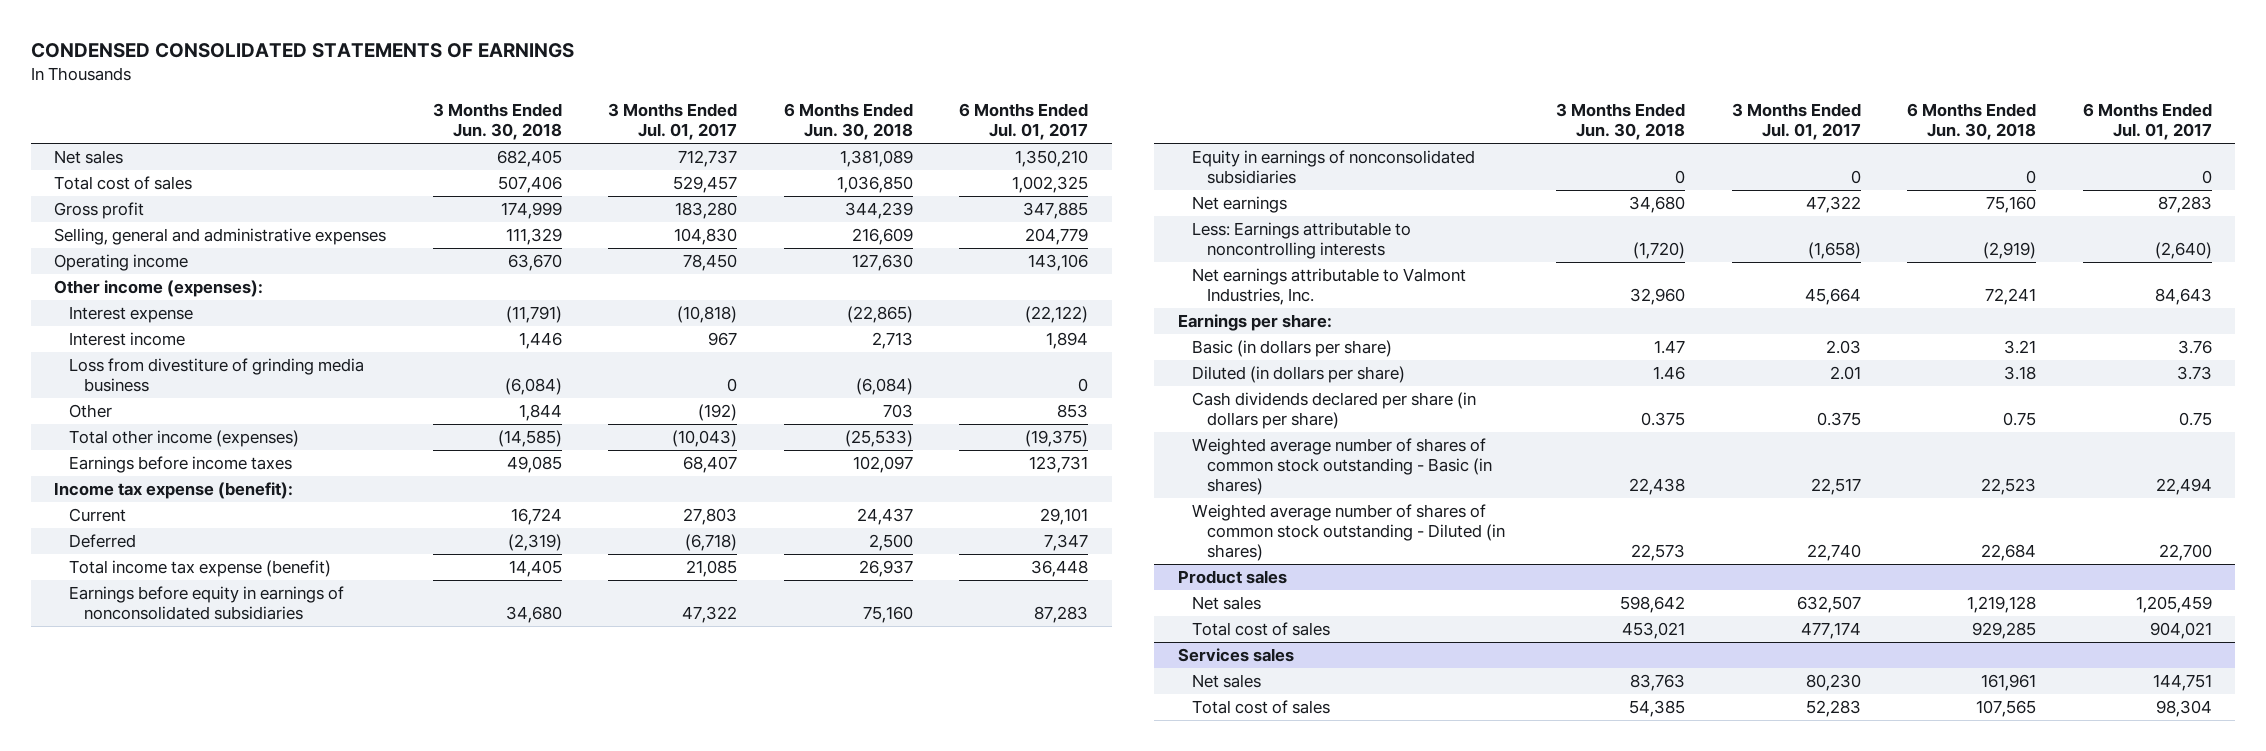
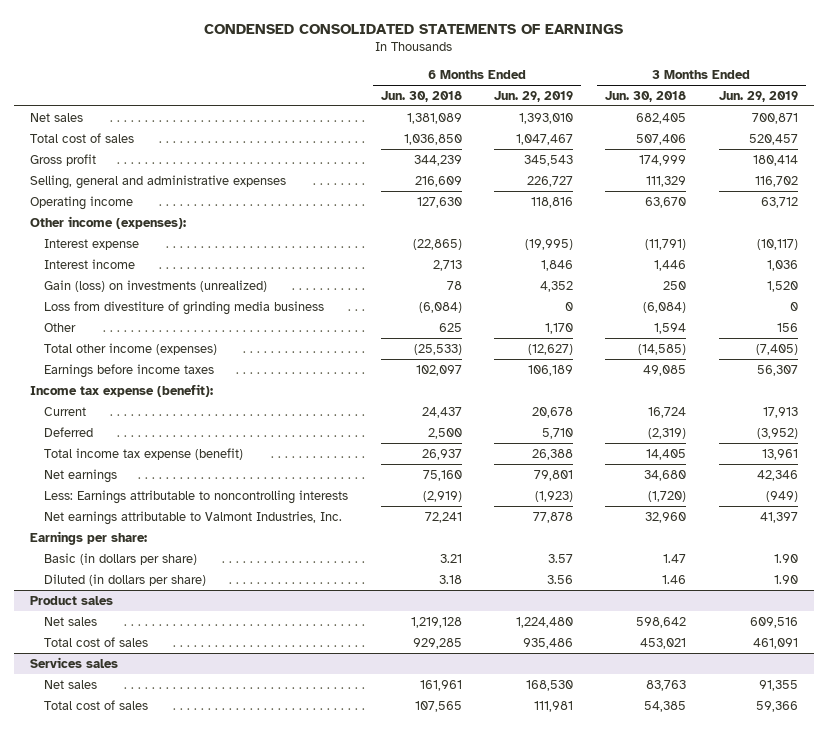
[608,103,738,141] 3 Months Ended Jul. 01, 2017 -> none
[959,103,1089,141] 6 Months Ended Jul. 01, 2017 -> none
none -> [494,90,574,102] Jun. 29, 2019
none -> [718,90,798,102] Jun. 29, 2019
none -> [44,279,268,292] Gain (loss) on investments (unrealized)
[518,403,562,421] 1,844 -> [654,322,687,334] 1,594
[882,403,913,418] 703 -> [438,322,462,332] 625
[68,585,344,620] Earnings before equity in earnings of nonconsolidated subsidiaries -> none
[1192,149,1476,184] Equity in earnings of nonconsolidated subsidiaries -> none
[1192,391,1477,429] Cash dividends declared per share (in dollars per share) -> none
[1192,437,1492,496] Weighted average number of shares of common stock outstanding - Basic (in shares) -> none
[1192,503,1505,562] Weighted average number of shares of common stock outstanding - Diluted (in shares) -> none

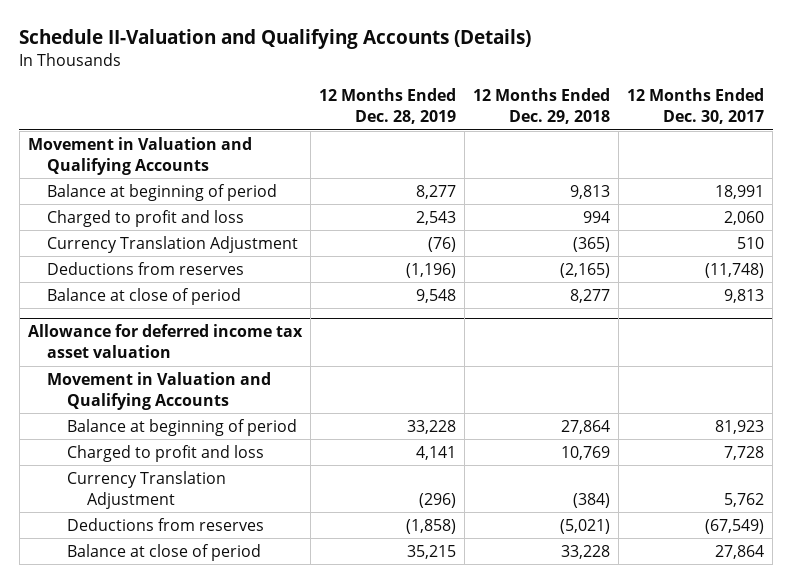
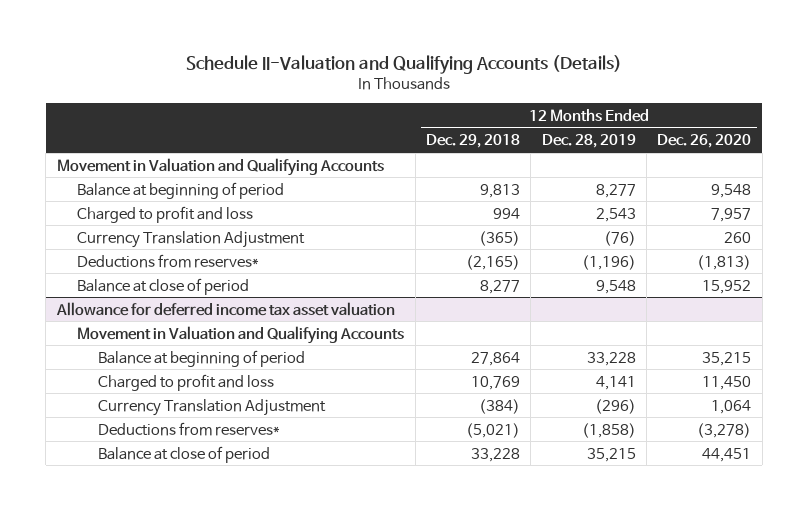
[627,88,765,125] 12 Months Ended Dec. 30, 2017 -> none
none -> [657,134,752,149] Dec. 26, 2020
[47,261,245,275] Deductions from reserves -> [77,253,260,268] Deductions from reserves*
[67,517,265,531] Deductions from reserves -> [97,421,280,436] Deductions from reserves*

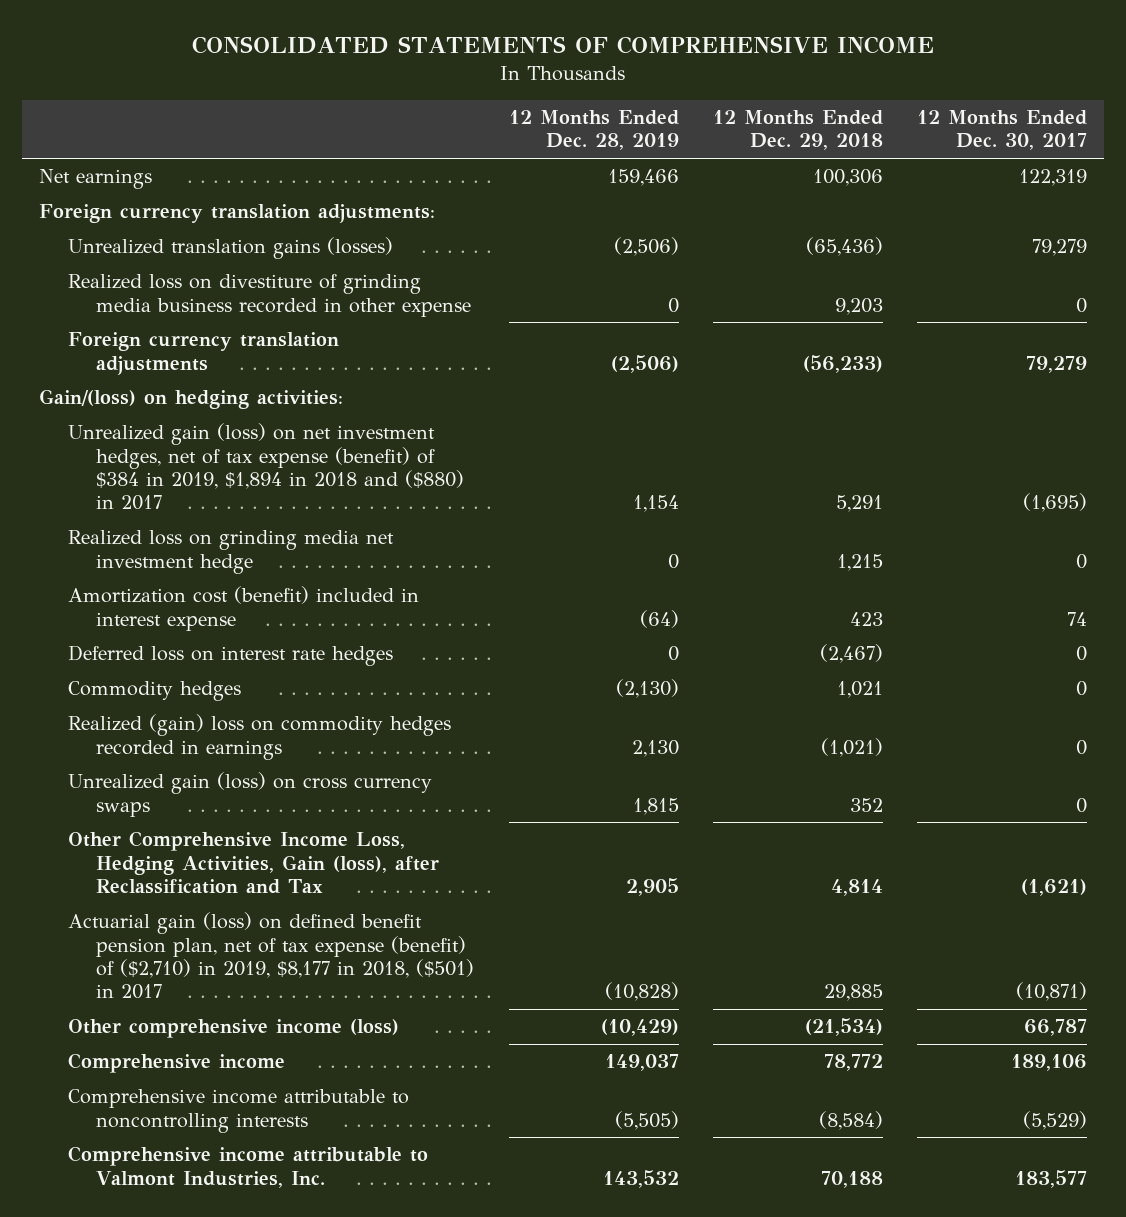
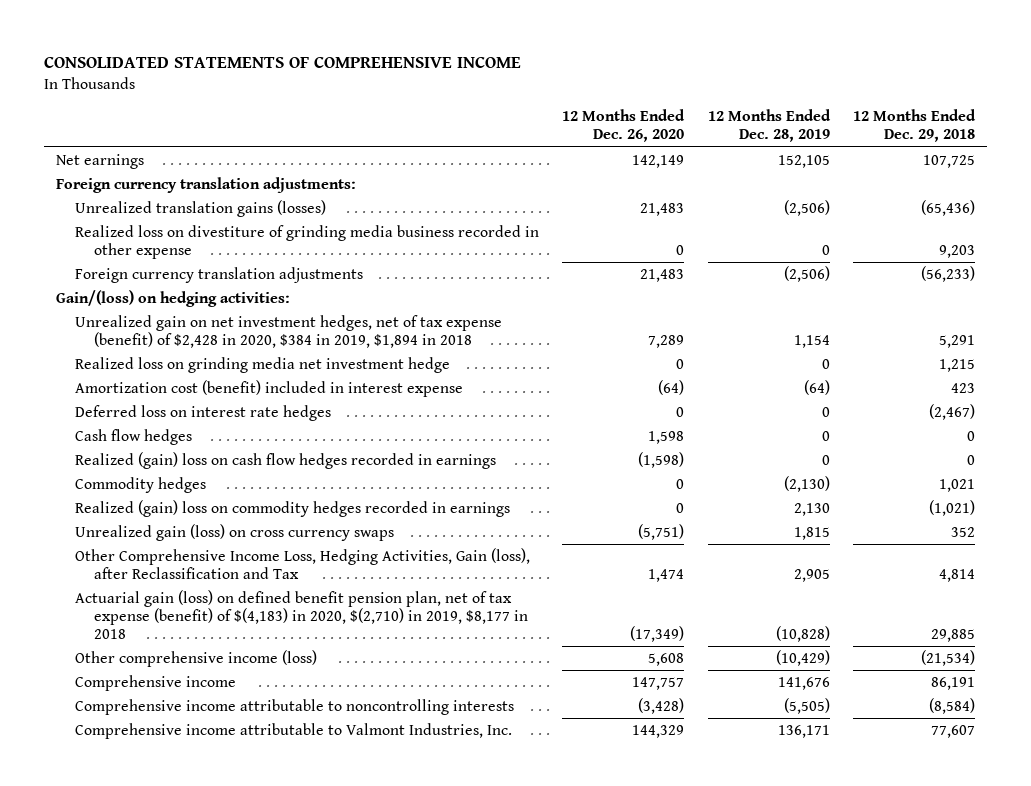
[917,110,1088,151] 12 Months Ended Dec. 30, 2017 -> none
none -> [562,109,686,143] 12 Months Ended Dec. 26, 2020
[607,169,679,187] 159,466 -> [777,154,830,168] 152,105
[812,169,883,187] 100,306 -> [923,154,976,168] 107,725
[67,423,465,511] Unrealized gain (loss) on net investment hedges, net of tax expense (benefit) of $384 in 2019, $1,894 in 2018 and ($880) in 2017 -> [74,314,502,348] Unrealized gain on net investment hedges, net of tax expense (benefit) of $2,428 in 2020, $384 in 2019, $1,894 in 2018
none -> [74,428,192,445] Cash flow hedges
none -> [74,451,496,469] Realized (gain) loss on cash flow hedges recorded in earnings
[67,912,475,1000] Actuarial gain (loss) on defined benefit pension plan, net of tax expense (benefit) of ($2,710) in 2019, $8,177 in 2018, ($501) in 2017 -> [74,589,528,639] Actuarial gain (loss) on defined benefit pension plan, net of tax expense (benefit) of $(4,183) in 2020, $(2,710) in 2019, $8,177 in 2018
[604,1054,679,1072] 149,037 -> [777,676,830,690] 141,676
[823,1054,883,1072] 78,772 -> [931,676,976,690] 86,191
[602,1169,679,1188] 143,532 -> [777,724,830,738] 136,171
[820,1170,883,1188] 70,188 -> [931,724,976,738] 77,607

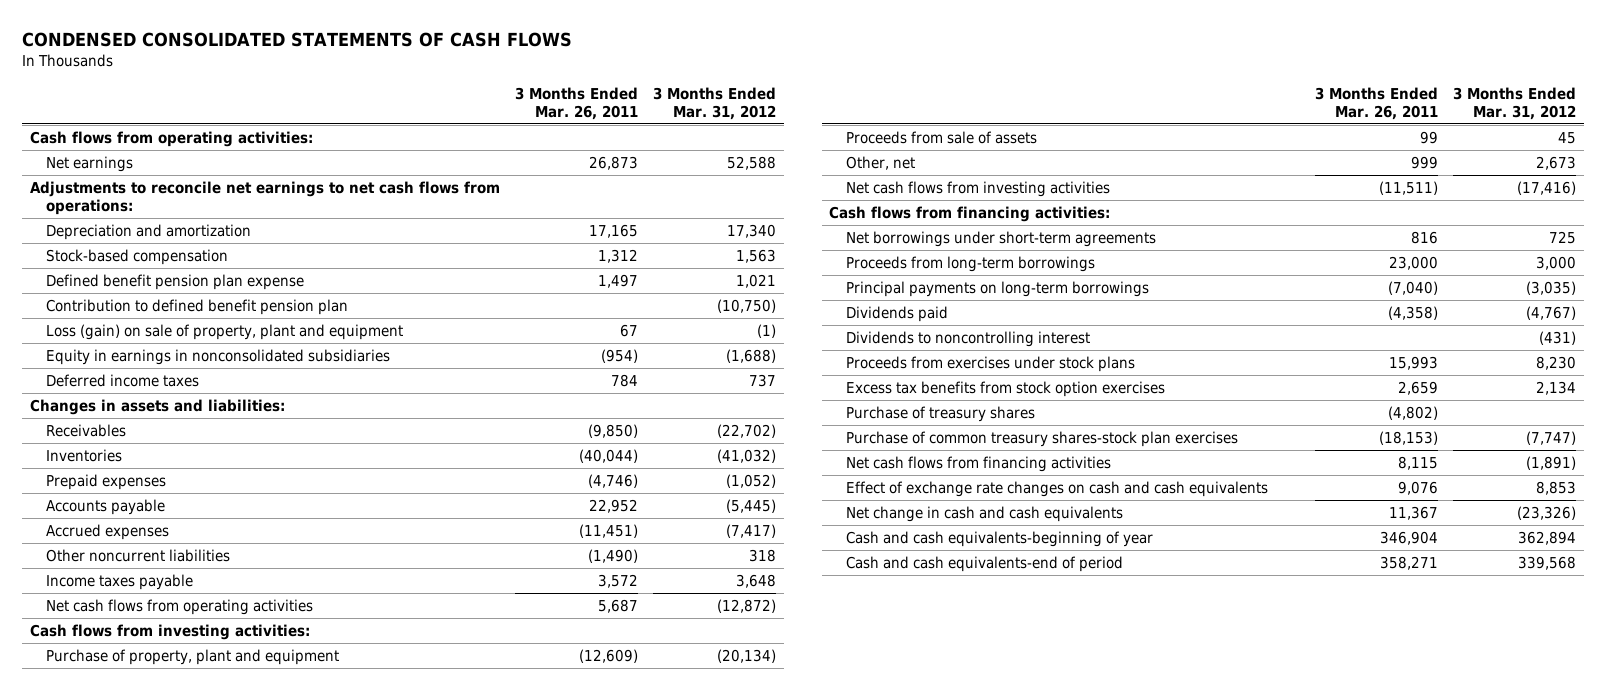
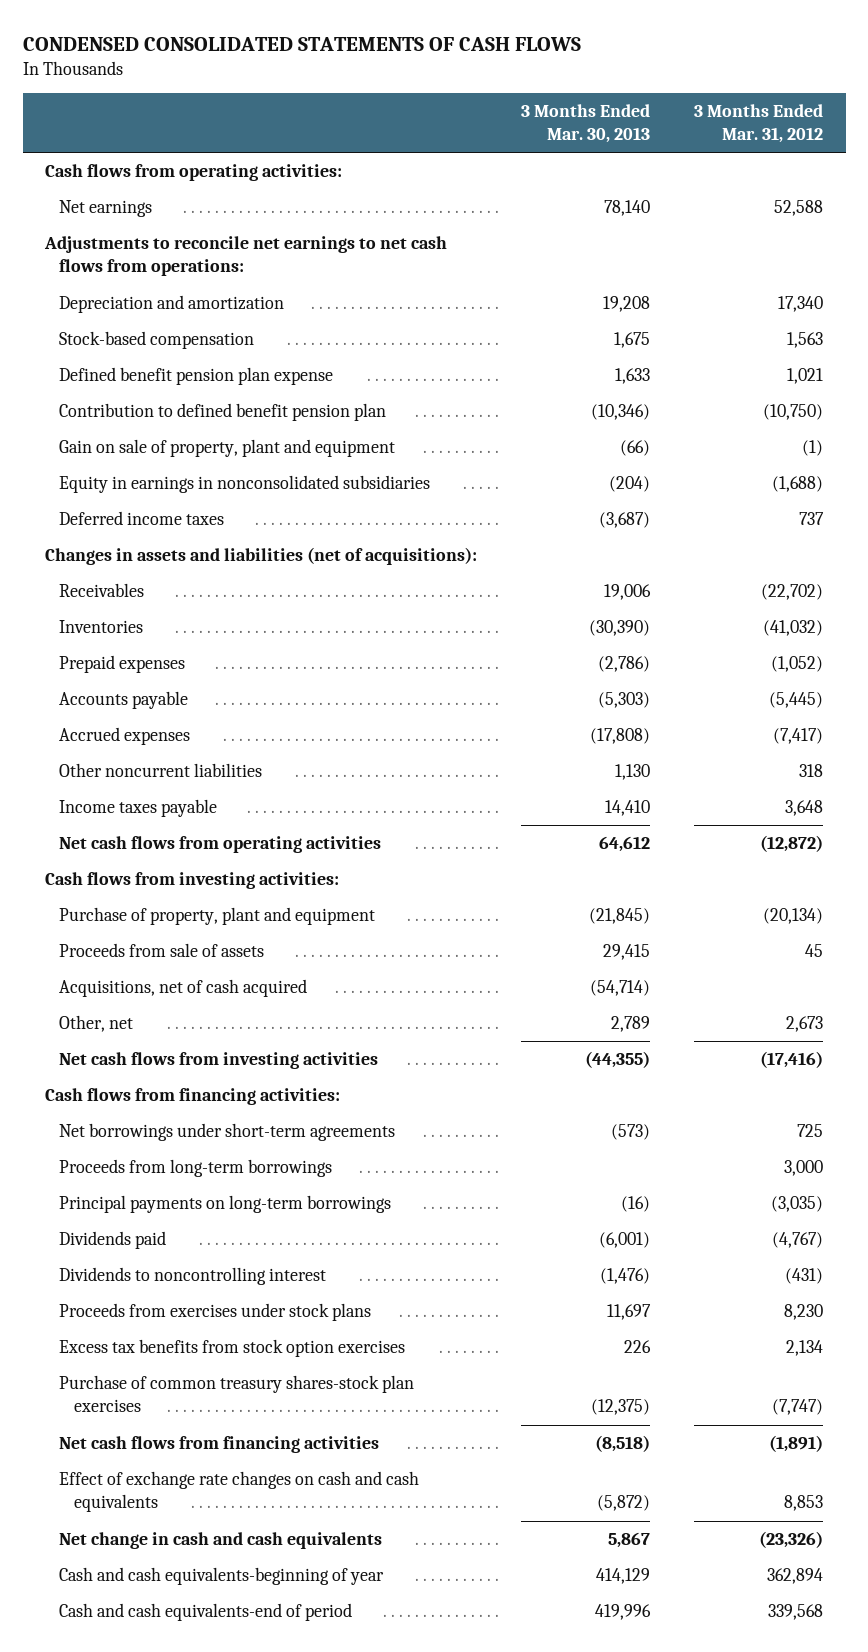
[515,86,639,121] 3 Months Ended Mar. 26, 2011 -> none
none -> [521,103,651,144] 3 Months Ended Mar. 30, 2013
[46,323,404,340] Loss (gain) on sale of property, plant and equipment -> [59,439,396,458] Gain on sale of property, plant and equipment
[29,398,285,415] Changes in assets and liabilities: -> [44,547,477,566] Changes in assets and liabilities (net of acquisitions):
none -> [59,979,308,998] Acquisitions, net of cash acquired
[845,405,1035,422] Purchase of treasury shares -> none

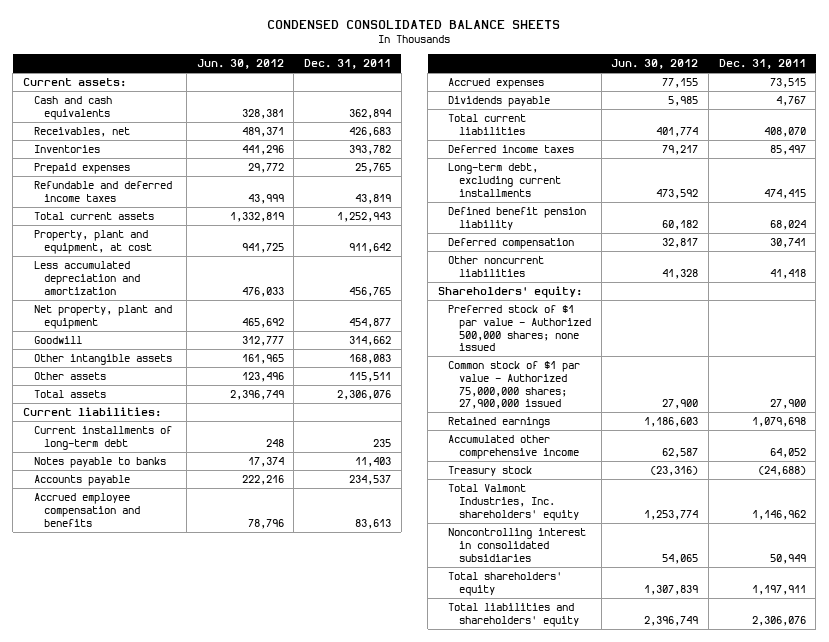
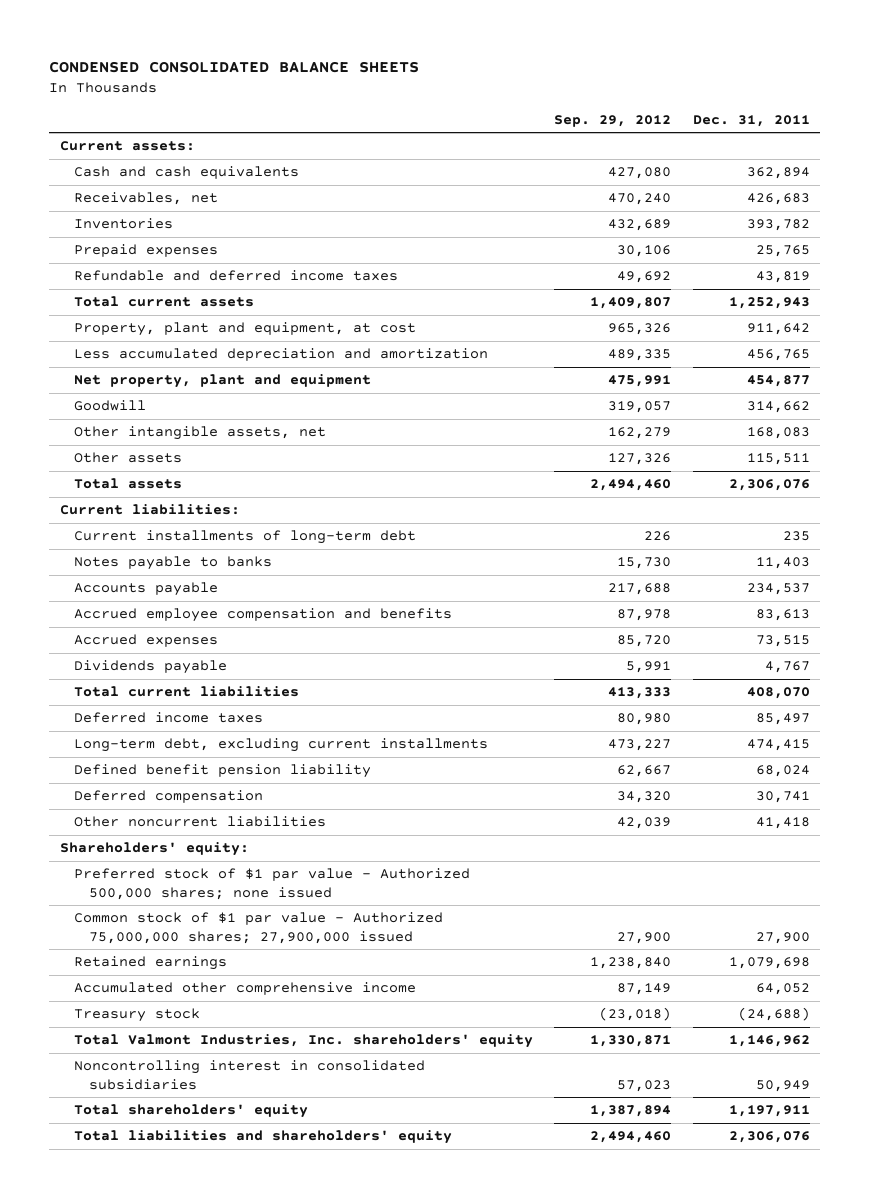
[196,59,284,70] Jun. 30, 2012 -> none
none -> [554,114,672,127] Sep. 29, 2012
[33,354,172,366] Other intangible assets -> [74,426,327,441] Other intangible assets, net

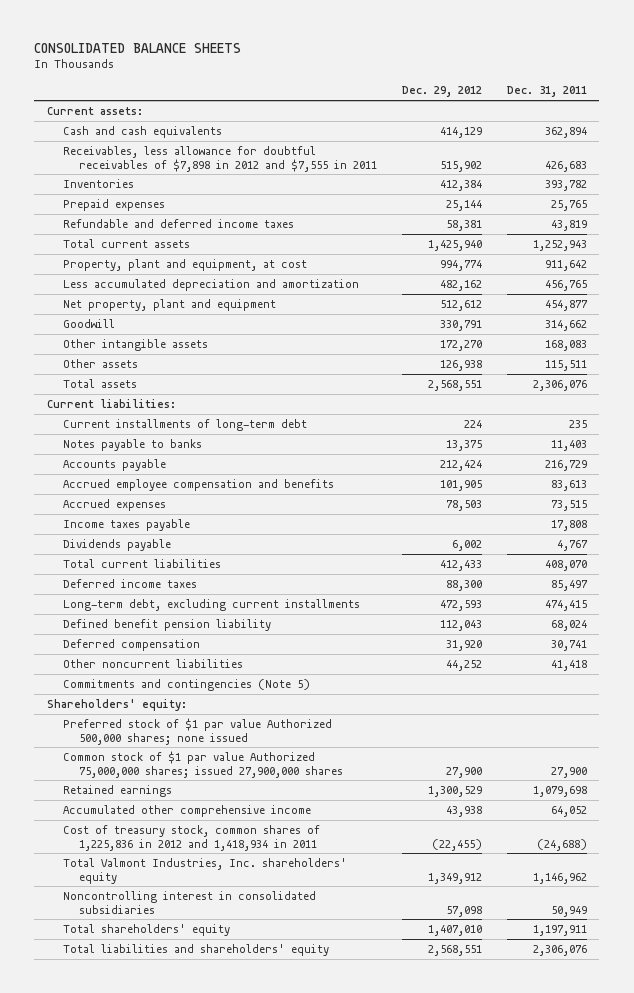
[49,60,420,73] CONDENSED CONSOLIDATED BALANCE SHEETS -> [34,42,242,53] CONSOLIDATED BALANCE SHEETS
[554,114,672,127] Sep. 29, 2012 -> none
none -> [402,86,483,98] Dec. 29, 2012
[74,192,219,206] Receivables, net -> [63,146,378,172] Receivables, less allowance for doubtful receivables of $7,898 in 2012 and $7,555 in 2011
[74,426,327,441] Other intangible assets, net -> [63,339,209,352] Other intangible assets
[746,583,810,596] 234,537 -> [544,460,587,472] 216,729
none -> [63,519,191,532] Income taxes payable
none -> [63,679,311,692] Commitments and contingencies (Note 5)
[74,868,471,900] Preferred stock of $1 par value - Authorized 500,000 shares; none issued -> [63,718,333,745] Preferred stock of $1 par value Authorized 500,000 shares; none issued
[74,912,444,944] Common stock of $1 par value - Authorized 75,000,000 shares; 27,900,000 issued -> [63,751,344,778] Common stock of $1 par value Authorized 75,000,000 shares; issued 27,900,000 shares
[74,1008,201,1023] Treasury stock -> [63,825,321,851] Cost of treasury stock, common shares of 1,225,836 in 2012 and 1,418,934 in 2011

